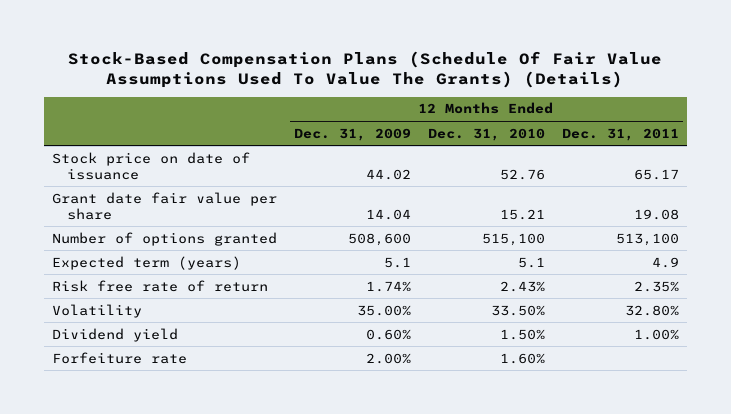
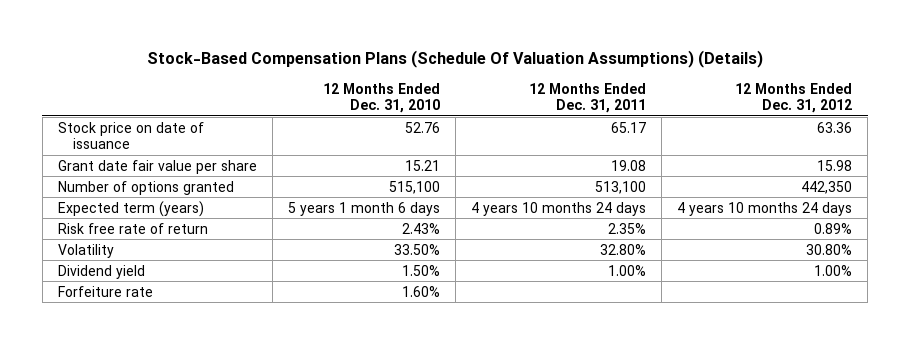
[68,50,663,88] Stock-Based Compensation Plans (Schedule Of Fair Value Assumptions Used To Value The Grants) (Details) -> [147,50,764,69] Stock-Based Compensation Plans (Schedule Of Valuation Assumptions) (Details)
[293,127,411,141] Dec. 31, 2009 -> none
none -> [735,82,853,113] 12 Months Ended Dec. 31, 2012
[517,256,545,268] 5.1 -> [288,201,441,216] 5 years 1 month 6 days
[651,256,679,268] 4.9 -> [471,201,647,216] 4 years 10 months 24 days

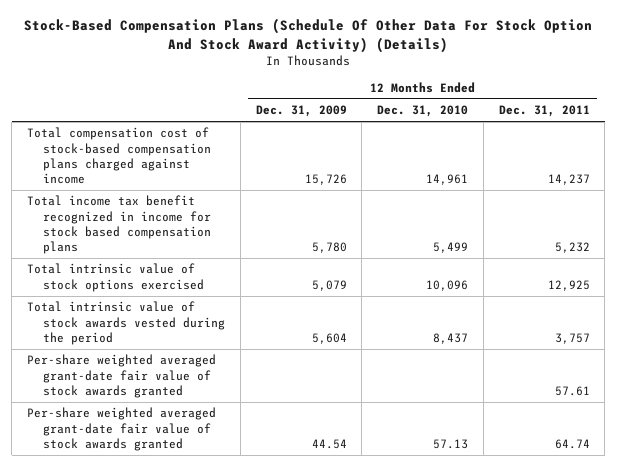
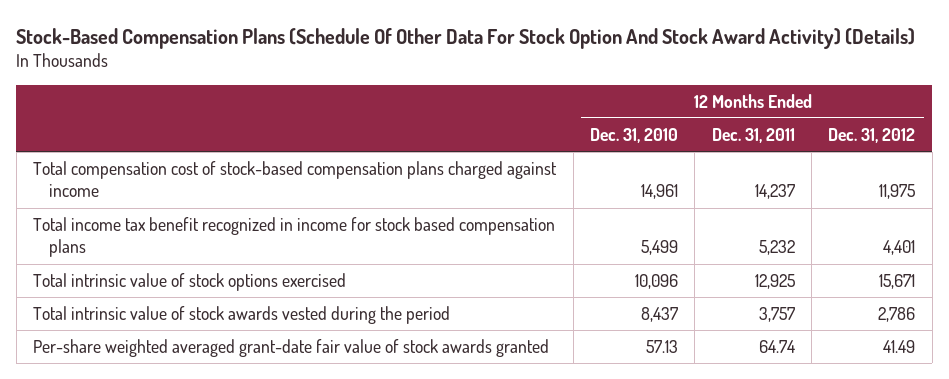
[255,105,347,118] Dec. 31, 2009 -> none
none -> [828,128,916,144] Dec. 31, 2012
[27,354,217,398] Per-share weighted averaged grant-date fair value of stock awards granted -> none

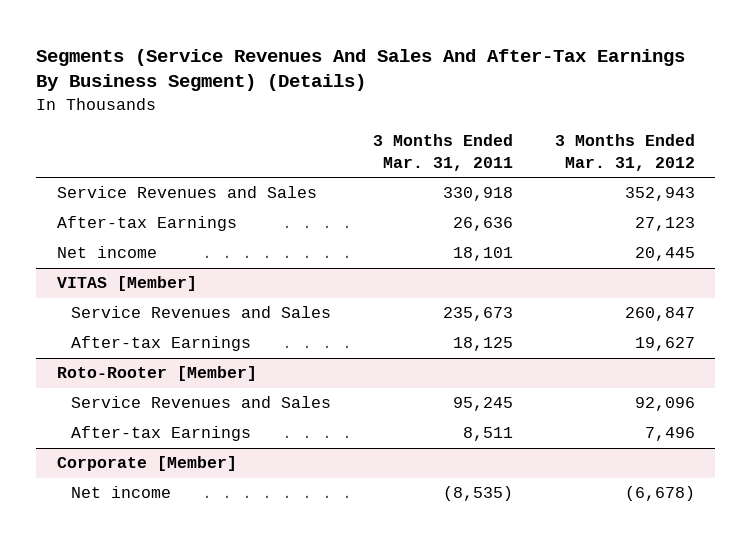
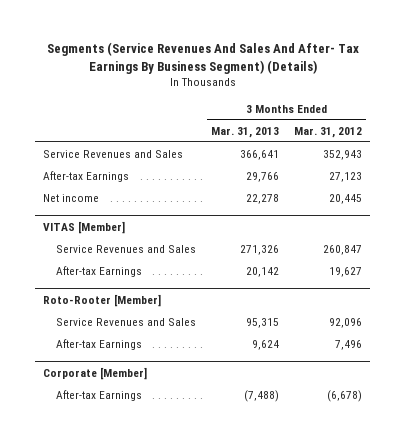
[36,48,686,92] Segments (Service Revenues And Sales And After-Tax Earnings By Business Segment) (Details) -> [46,41,359,74] Segments (Service Revenues And Sales And After- Tax Earnings By Business Segment) (Details)
[372,134,513,171] 3 Months Ended Mar. 31, 2011 -> none
none -> [211,126,280,138] Mar. 31, 2013
[70,486,171,499] Net income -> [55,390,142,402] After-tax Earnings

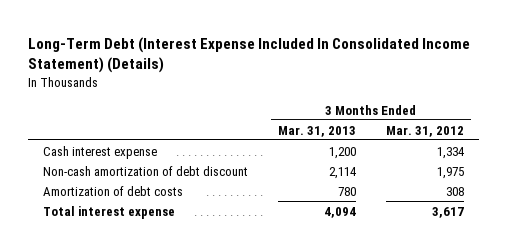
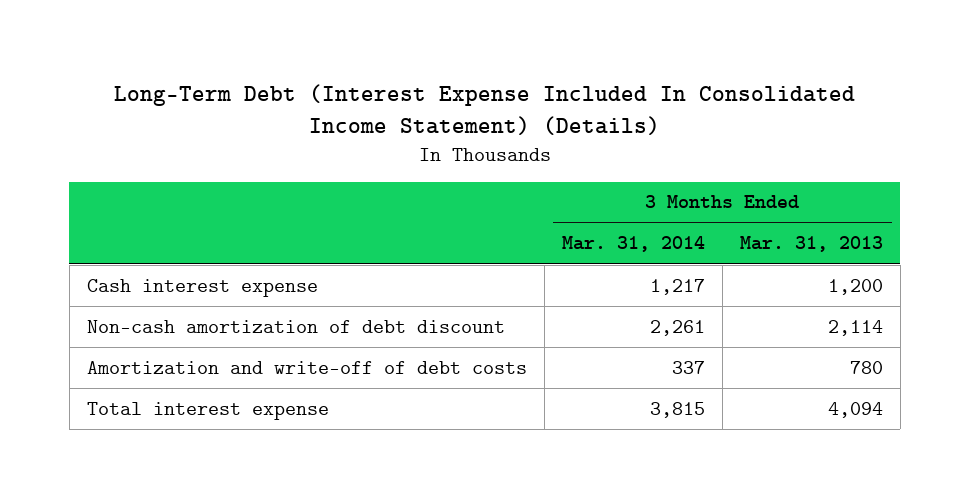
[385,125,464,137] Mar. 31, 2012 -> none
none -> [561,236,705,253] Mar. 31, 2014
[43,185,184,196] Amortization of debt costs -> [86,360,527,374] Amortization and write-off of debt costs

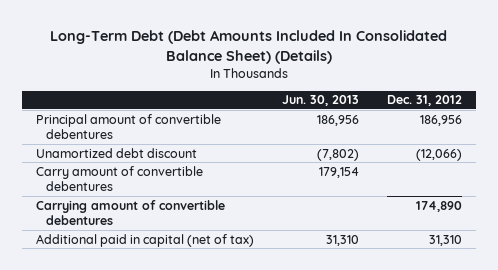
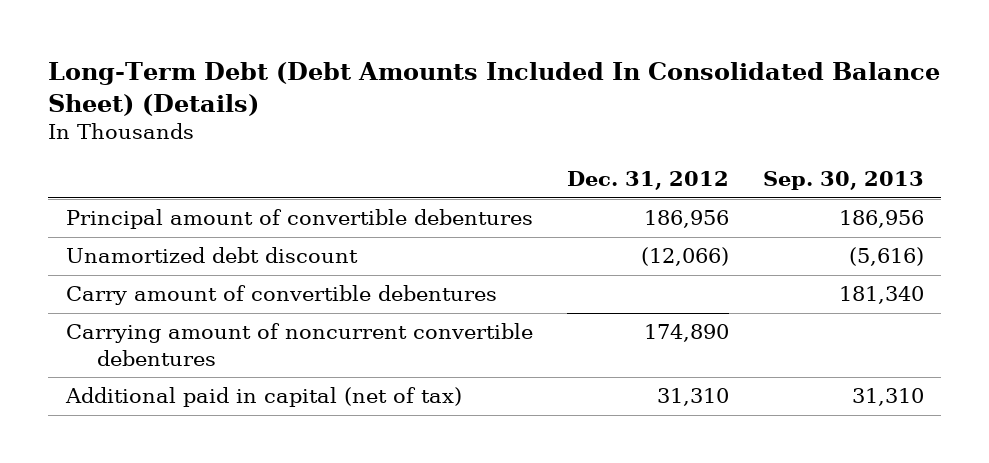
[281,95,359,107] Jun. 30, 2013 -> none
none -> [762,171,924,191] Sep. 30, 2013
[35,199,225,225] Carrying amount of convertible debentures -> [65,323,533,366] Carrying amount of noncurrent convertible debentures

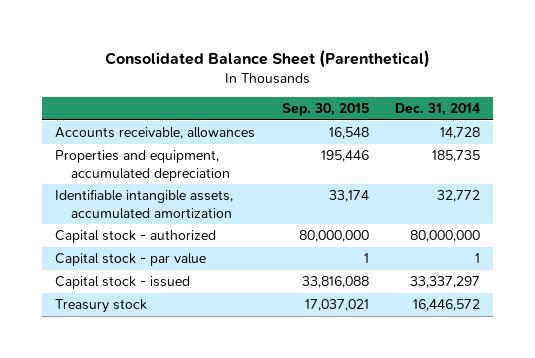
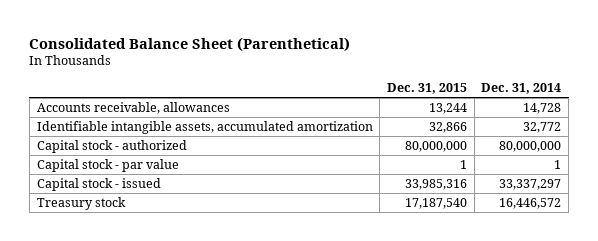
[281,103,369,117] Sep. 30, 2015 -> none
none -> [387,82,468,94] Dec. 31, 2015
[55,150,231,181] Properties and equipment, accumulated depreciation -> none

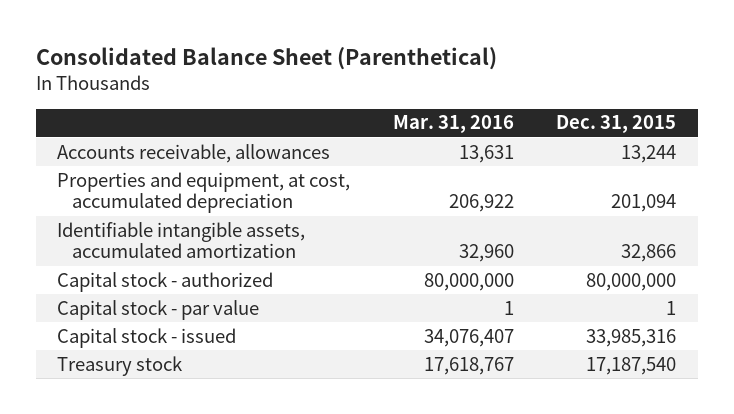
[481,82,562,94] Dec. 31, 2014 -> none
none -> [392,115,514,134] Mar. 31, 2016
none -> [57,171,351,214] Properties and equipment, at cost, accumulated depreciation

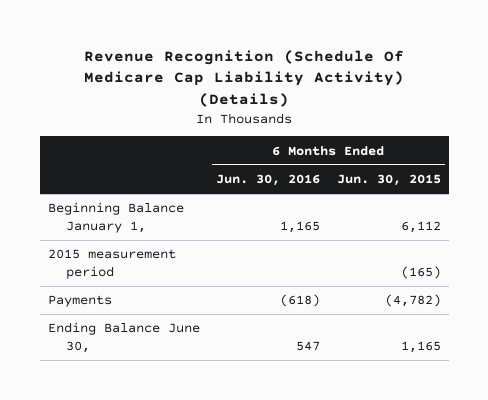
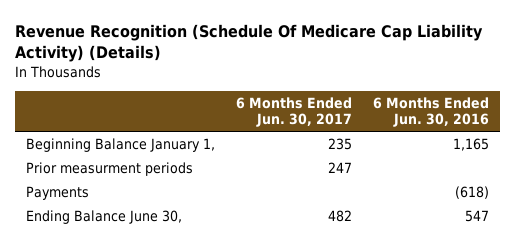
[336,173,441,186] Jun. 30, 2015 -> none
none -> [236,96,353,128] 6 Months Ended Jun. 30, 2017
[47,249,176,279] 2015 measurement period -> [25,162,193,177] Prior measurment periods

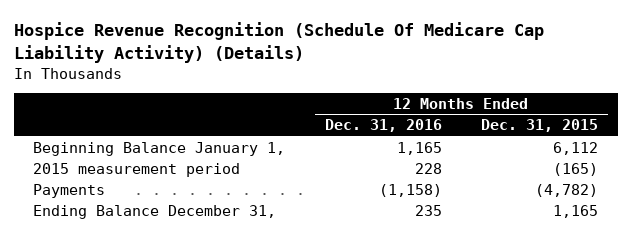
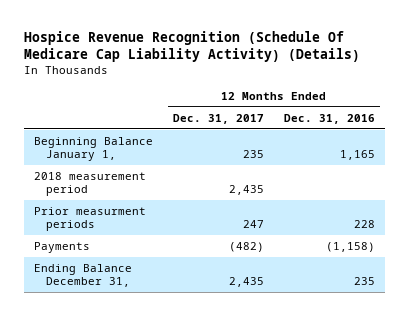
[481,119,599,133] Dec. 31, 2015 -> none
none -> [173,113,265,124] Dec. 31, 2017
none -> [34,171,147,197] 2018 measurement period
[33,162,241,177] 2015 measurement period -> [34,206,147,232] Prior measurment periods

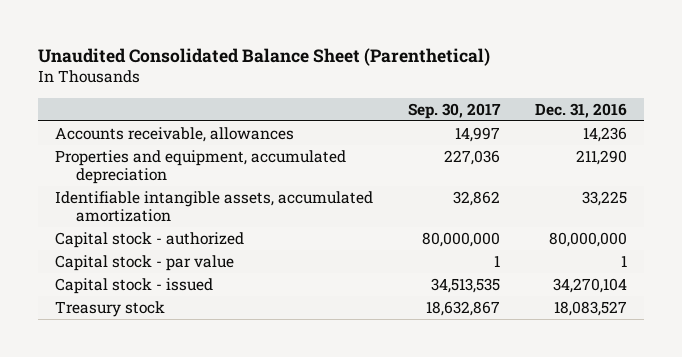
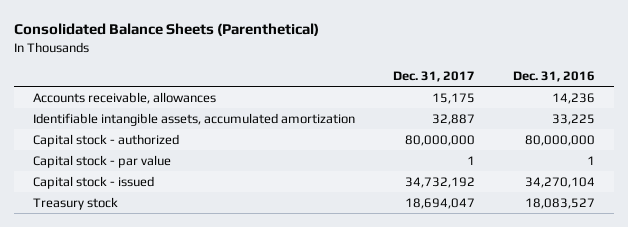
[38,47,491,66] Unaudited Consolidated Balance Sheet (Parenthetical) -> [13,23,319,37] Consolidated Balance Sheets (Parenthetical)
[408,102,502,119] Sep. 30, 2017 -> none
none -> [392,70,475,82] Dec. 31, 2017
[55,149,347,184] Properties and equipment, accumulated depreciation -> none

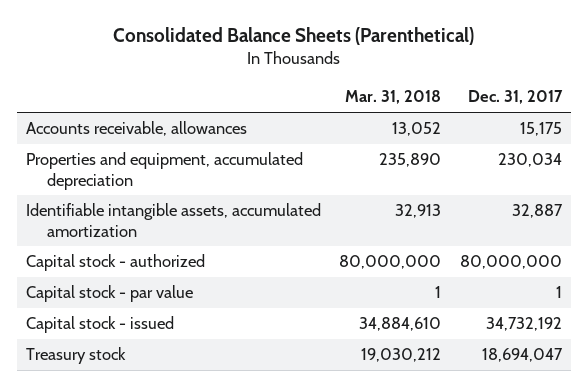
[512,70,595,82] Dec. 31, 2016 -> none
none -> [345,90,442,105] Mar. 31, 2018
none -> [25,152,303,190] Properties and equipment, accumulated depreciation

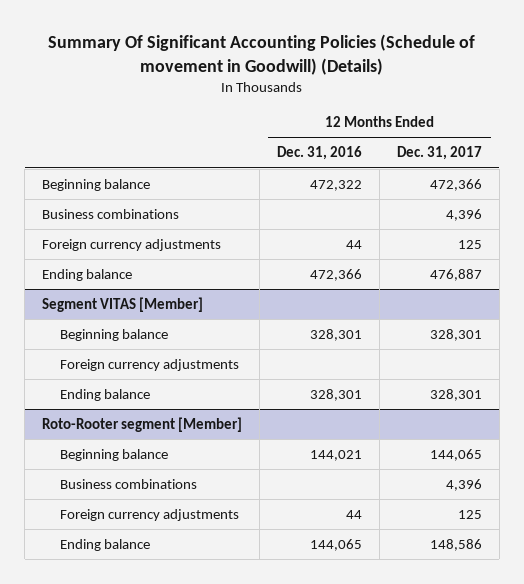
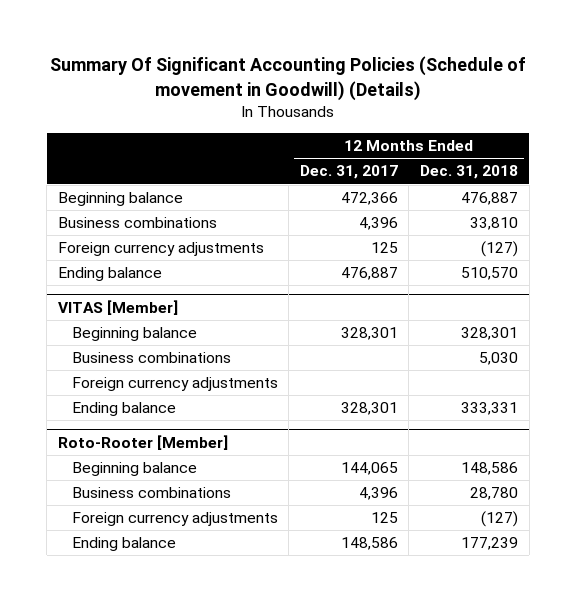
[277,146,363,161] Dec. 31, 2016 -> none
none -> [419,165,518,180] Dec. 31, 2018
[42,297,204,313] Segment VITAS [Member] -> [58,299,179,315] VITAS [Member]
none -> [71,352,231,364] Business combinations
[42,417,243,433] Roto-Rooter segment [Member] -> [58,434,229,450] Roto-Rooter [Member]

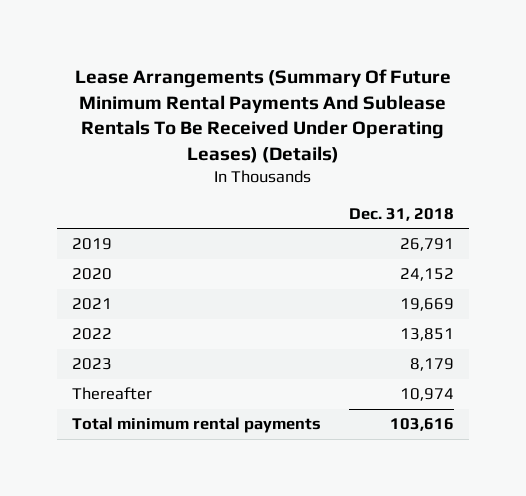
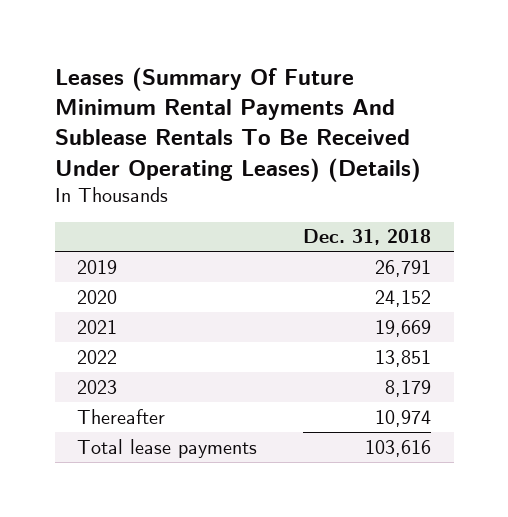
[75,69,452,163] Lease Arrangements (Summary Of Future Minimum Rental Payments And Sublease Rentals To Be Received Under Operating Leases) (Details) -> [54,66,421,182] Leases (Summary Of Future Minimum Rental Payments And Sublease Rentals To Be Received Under Operating Leases) (Details)
[71,417,321,434] Total minimum rental payments -> [77,438,258,458] Total lease payments

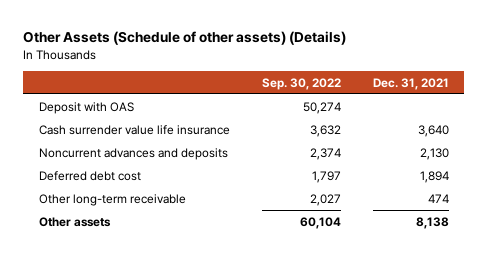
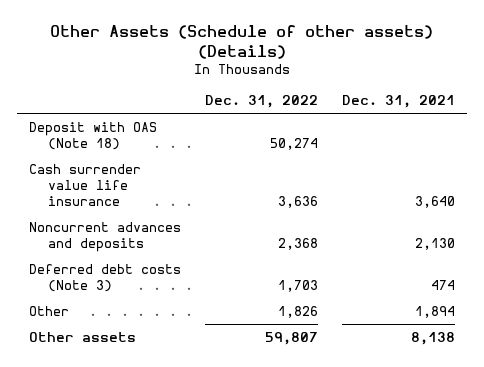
[261,77,341,90] Sep. 30, 2022 -> none
none -> [204,95,318,109] Dec. 31, 2022
[39,101,135,114] Deposit with OAS -> [28,121,157,151] Deposit with OAS (Note 18)
[39,170,142,181] Deferred debt cost -> [28,263,181,293] Deferred debt costs (Note 3)
[419,170,449,183] 1,894 -> [431,280,456,291] 474
[39,193,187,206] Other long-term receivable -> [28,305,69,316] Other
[427,193,449,203] 474 -> [415,305,456,318] 1,894

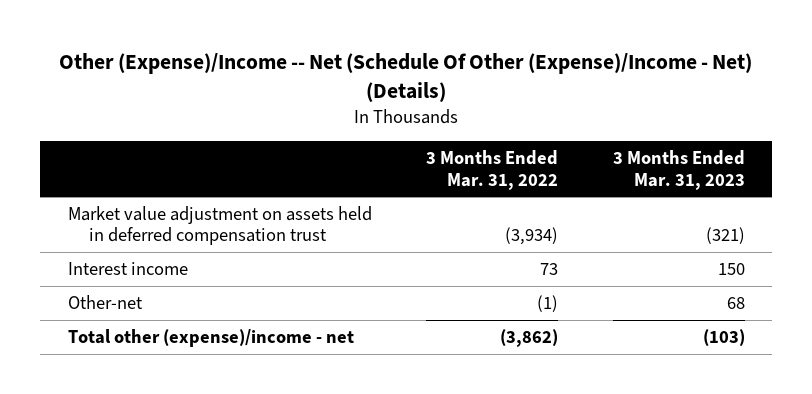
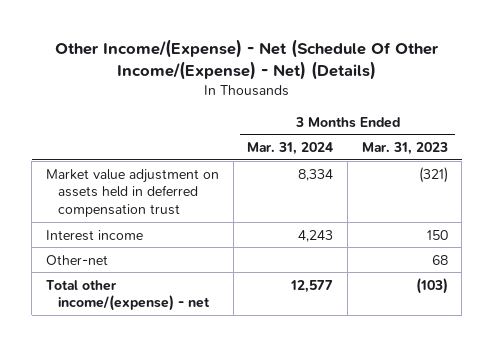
[59,53,753,102] Other (Expense)/Income -- Net (Schedule Of Other (Expense)/Income - Net) (Details) -> [54,38,439,80] Other Income/(Expense) - Net (Schedule Of Other Income/(Expense) - Net) (Details)
[426,150,559,190] 3 Months Ended Mar. 31, 2022 -> none
none -> [247,142,334,156] Mar. 31, 2024
[67,328,354,347] Total other (expense)/income - net -> [45,279,210,312] Total other income/(expense) - net

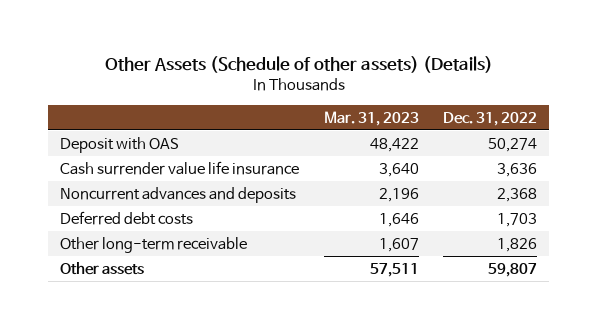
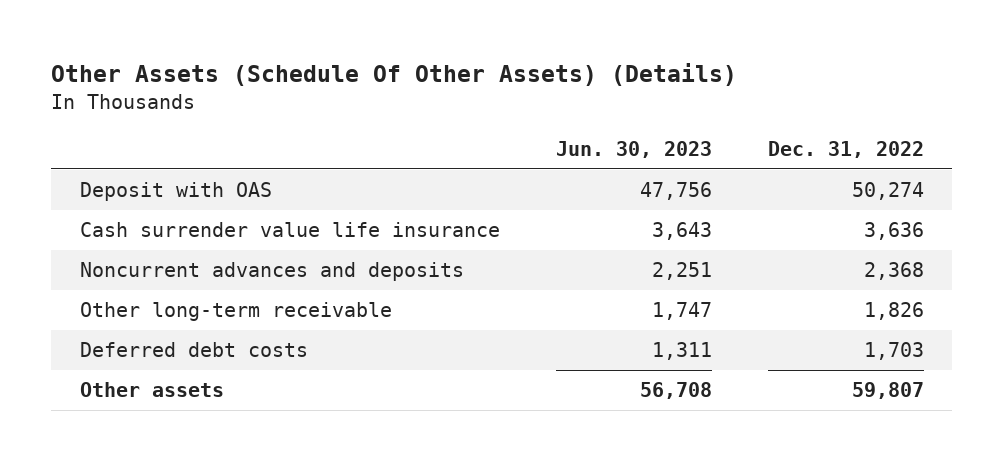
[104,56,493,74] Other Assets (Schedule of other assets) (Details) -> [51,63,738,87] Other Assets (Schedule Of Other Assets) (Details)
[323,110,419,126] Mar. 31, 2023 -> none
none -> [555,140,712,158] Jun. 30, 2023
[59,210,193,225] Deferred debt costs -> [79,342,308,358] Deferred debt costs

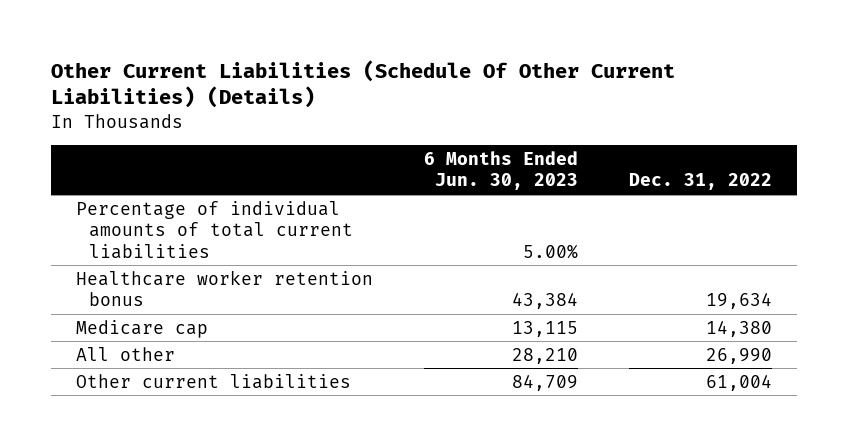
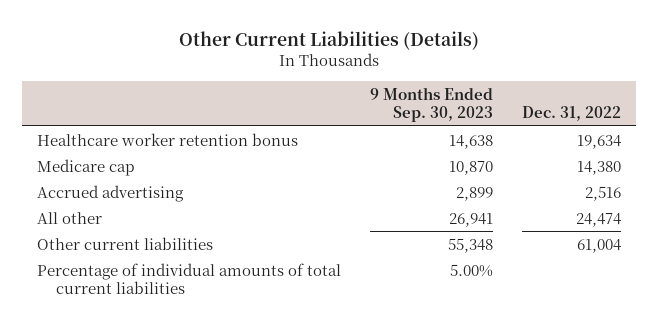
[50,59,675,109] Other Current Liabilities (Schedule Of Other Current Liabilities) (Details) -> [179,30,480,50] Other Current Liabilities (Details)
[423,150,578,191] 6 Months Ended Jun. 30, 2023 -> none
none -> [370,86,494,122] 9 Months Ended Sep. 30, 2023
none -> [36,184,184,202] Accrued advertising
[705,347,772,364] 26,990 -> [576,212,622,227] 24,474
[76,200,353,259] Percentage of individual amounts of total current liabilities -> [36,262,341,294] Percentage of individual amounts of total current liabilities

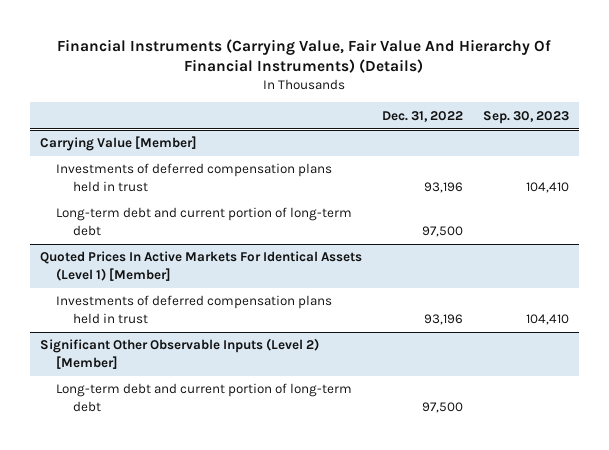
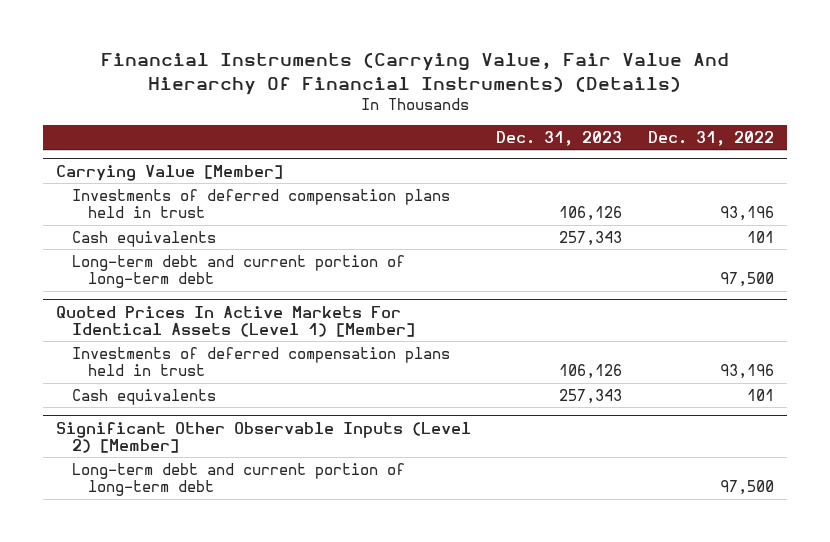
[482,110,569,124] Sep. 30, 2023 -> none
none -> [496,131,623,147] Dec. 31, 2023
none -> [71,230,216,247] Cash equivalents
none -> [71,388,216,405] Cash equivalents

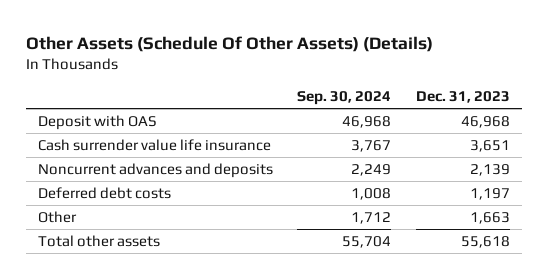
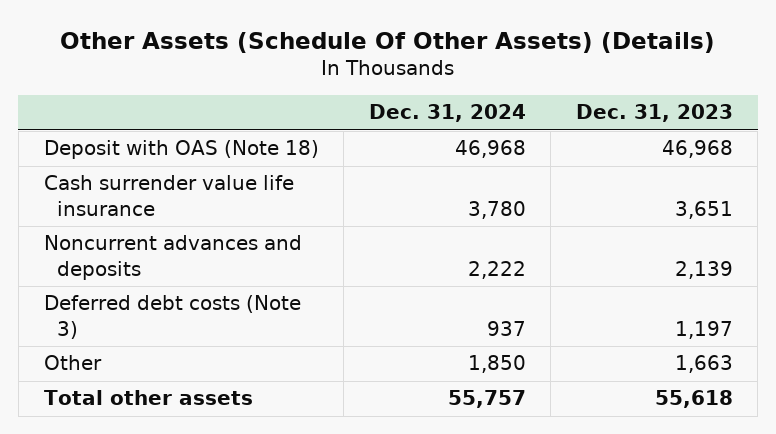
[297,91,392,106] Sep. 30, 2024 -> none
none -> [368,104,526,123] Dec. 31, 2024
[37,114,157,130] Deposit with OAS -> [43,140,319,160] Deposit with OAS (Note 18)
[37,186,171,199] Deferred debt costs -> [43,295,301,339] Deferred debt costs (Note 3)

